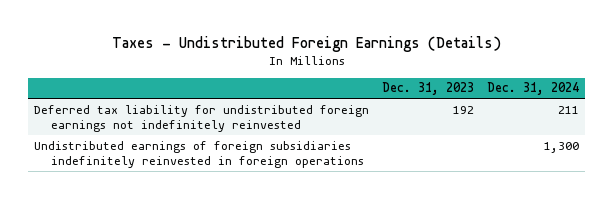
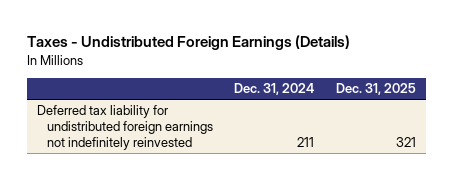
[382,82,475,96] Dec. 31, 2023 -> none
none -> [335,83,416,96] Dec. 31, 2025
[34,140,364,169] Undistributed earnings of foreign subsidiaries indefinitely reinvested in foreign operations -> none

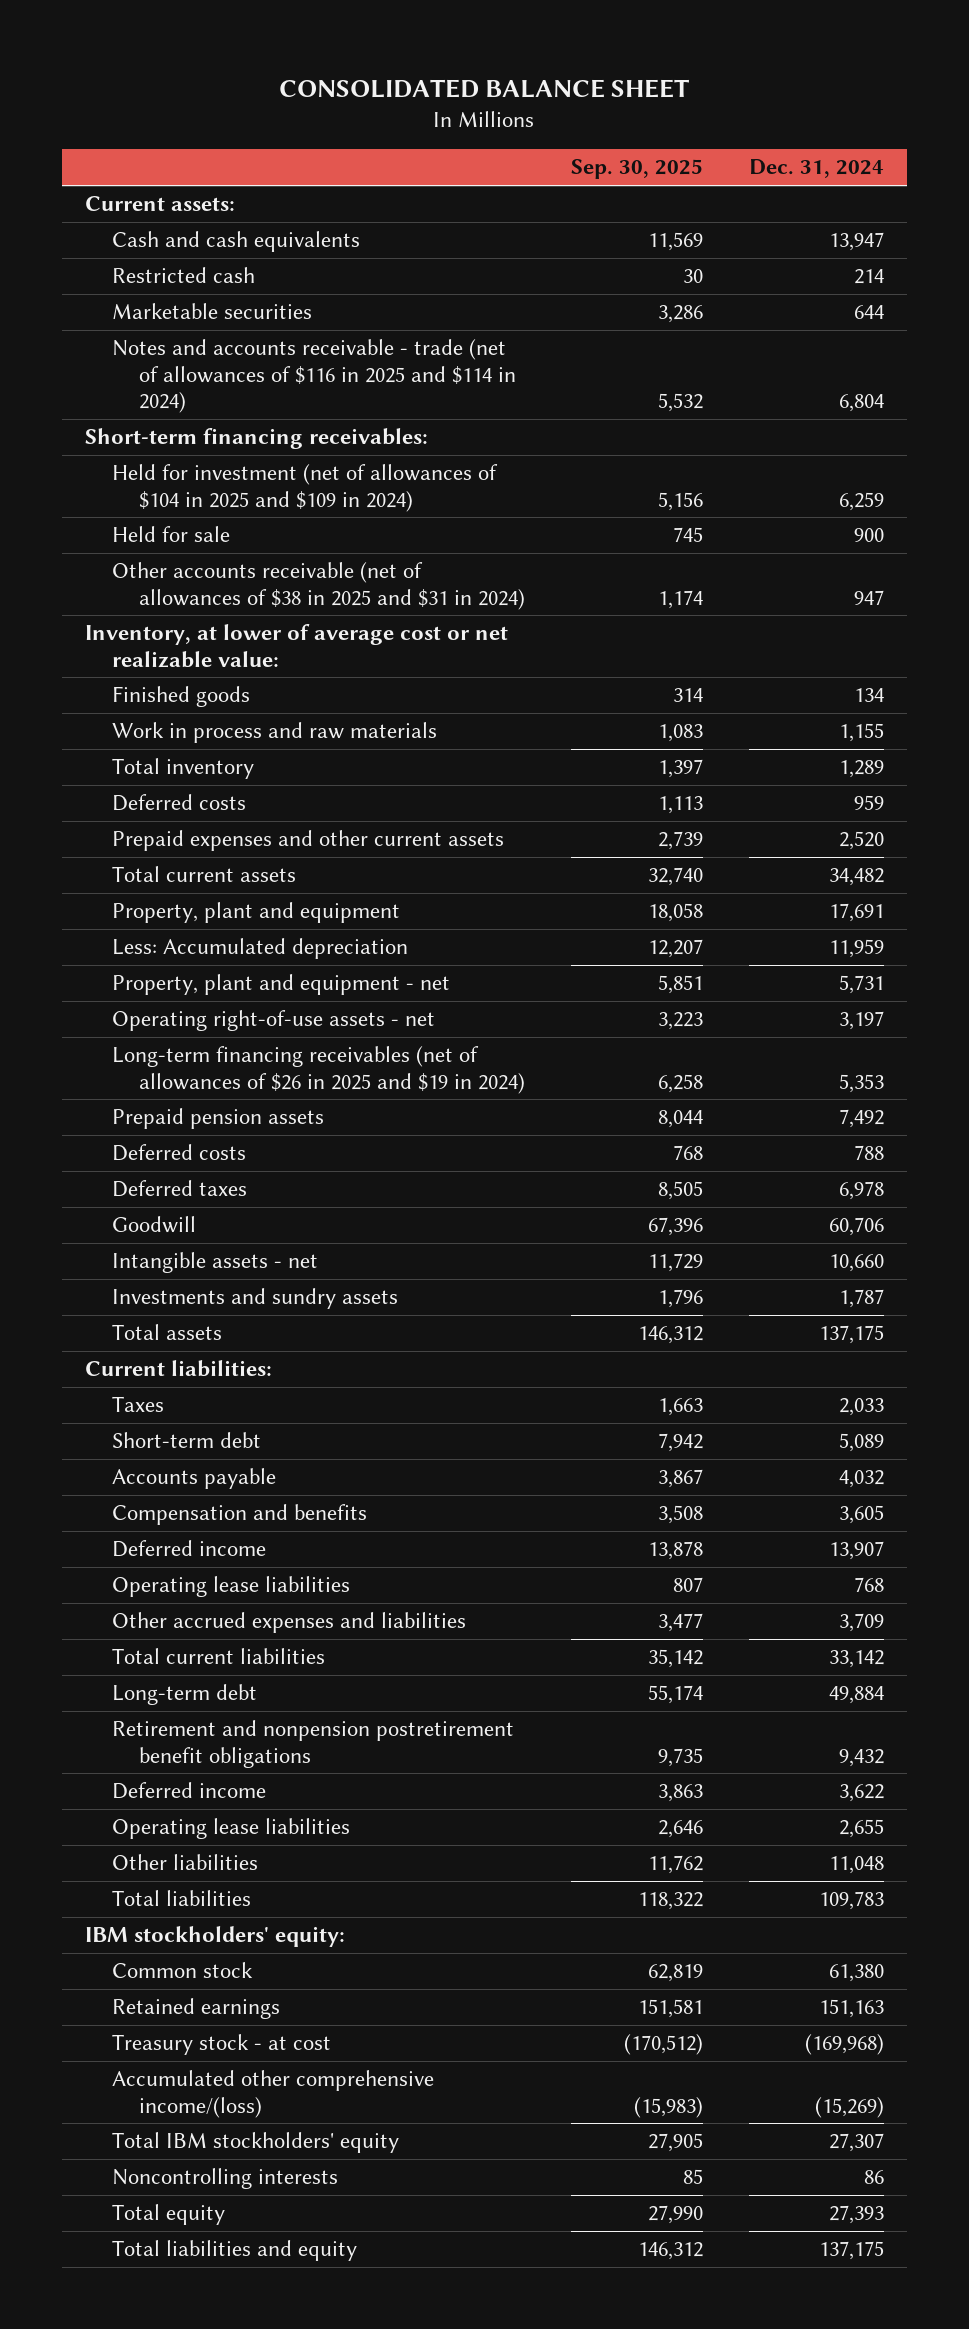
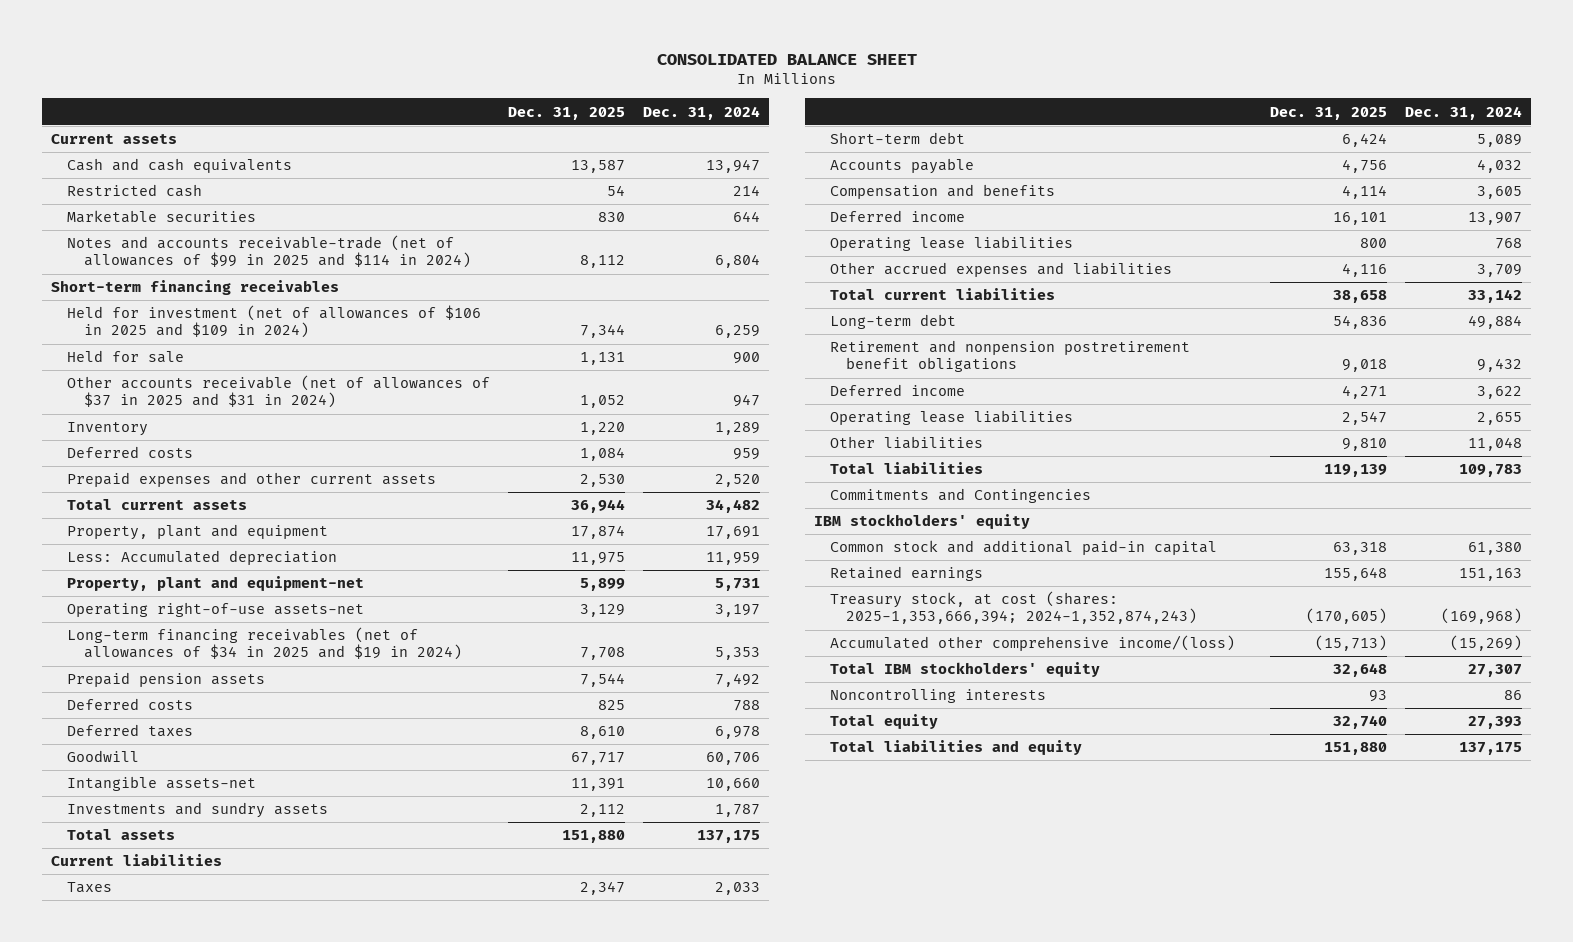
[570,159,703,180] Sep. 30, 2025 -> none
none -> [508,106,626,120] Dec. 31, 2025
[84,196,235,212] Current assets: -> [51,134,178,145] Current assets
[111,339,516,414] Notes and accounts receivable - trade (net of allowances of $116 in 2025 and $114 in 2024) -> [67,235,471,269] Notes and accounts receivable-trade (net of allowances of $99 in 2025 and $114 in 2024)
[84,428,428,450] Short-term financing receivables: -> [51,280,340,296] Short-term financing receivables
[111,464,498,512] Held for investment (net of allowances of $104 in 2025 and $109 in 2024) -> [67,305,482,339] Held for investment (net of allowances of $106 in 2025 and $109 in 2024)
[84,624,508,668] Inventory, at lower of average cost or net realizable value: -> none
[111,686,250,708] Finished goods -> none
[111,722,437,744] Work in process and raw materials -> none
[111,562,525,610] Other accounts receivable (net of allowances of $38 in 2025 and $31 in 2024) -> [67,375,491,409] Other accounts receivable (net of allowances of $37 in 2025 and $31 in 2024)
[111,758,254,780] Total inventory -> [67,422,149,437] Inventory
[111,974,450,996] Property, plant and equipment - net -> [67,576,365,592] Property, plant and equipment-net
[111,1010,435,1032] Operating right-of-use assets - net -> [67,602,365,618] Operating right-of-use assets-net
[111,1046,525,1094] Long-term financing receivables (net of allowances of $26 in 2025 and $19 in 2024) -> [67,627,462,661] Long-term financing receivables (net of allowances of $34 in 2025 and $19 in 2024)
[111,1252,318,1274] Intangible assets - net -> [67,776,257,792] Intangible assets-net
[84,1360,272,1378] Current liabilities: -> [51,854,223,867] Current liabilities
none -> [829,488,1091,504] Commitments and Contingencies
[84,1926,345,1948] IBM stockholders' equity: -> [813,514,1030,530] IBM stockholders' equity
[111,1962,253,1979] Common stock -> [829,540,1217,556] Common stock and additional paid-in capital
[111,2034,331,2056] Treasury stock - at cost -> [829,591,1197,625] Treasury stock, at cost (shares: 2025-1,353,666,394; 2024-1,352,874,243)

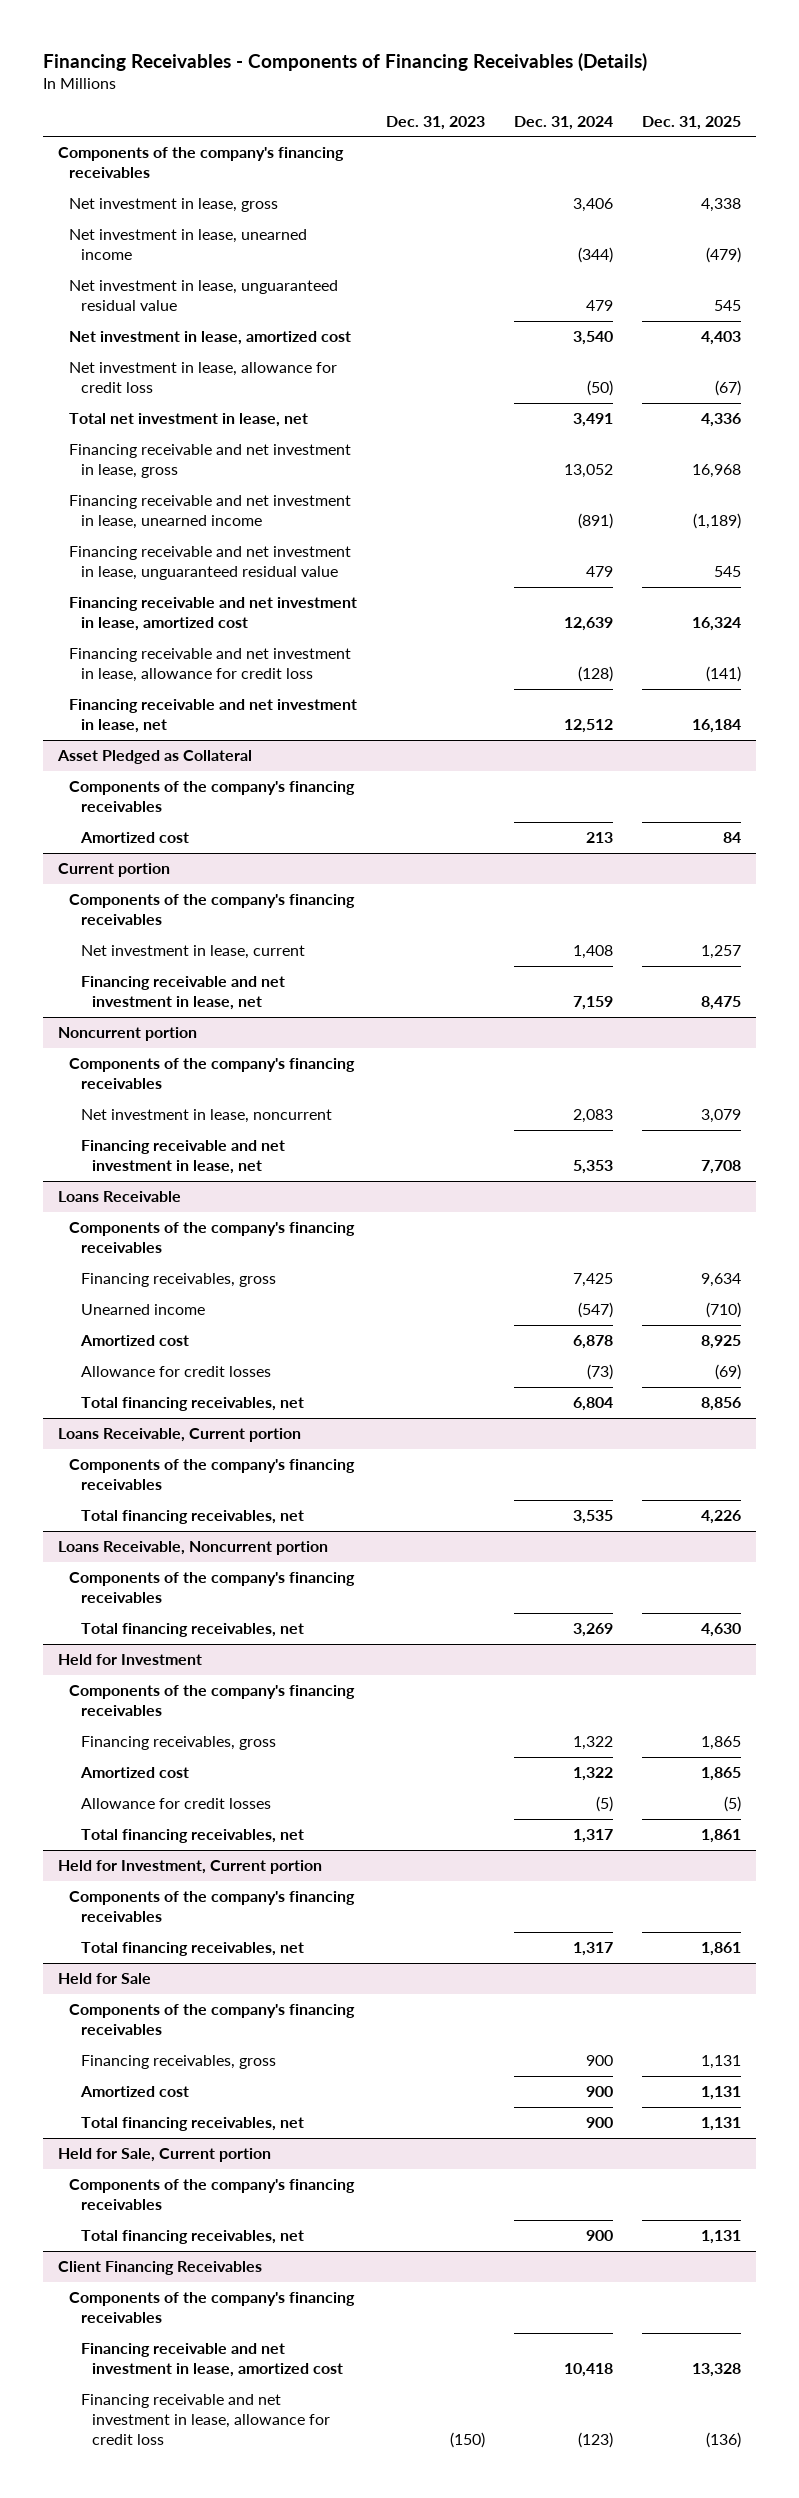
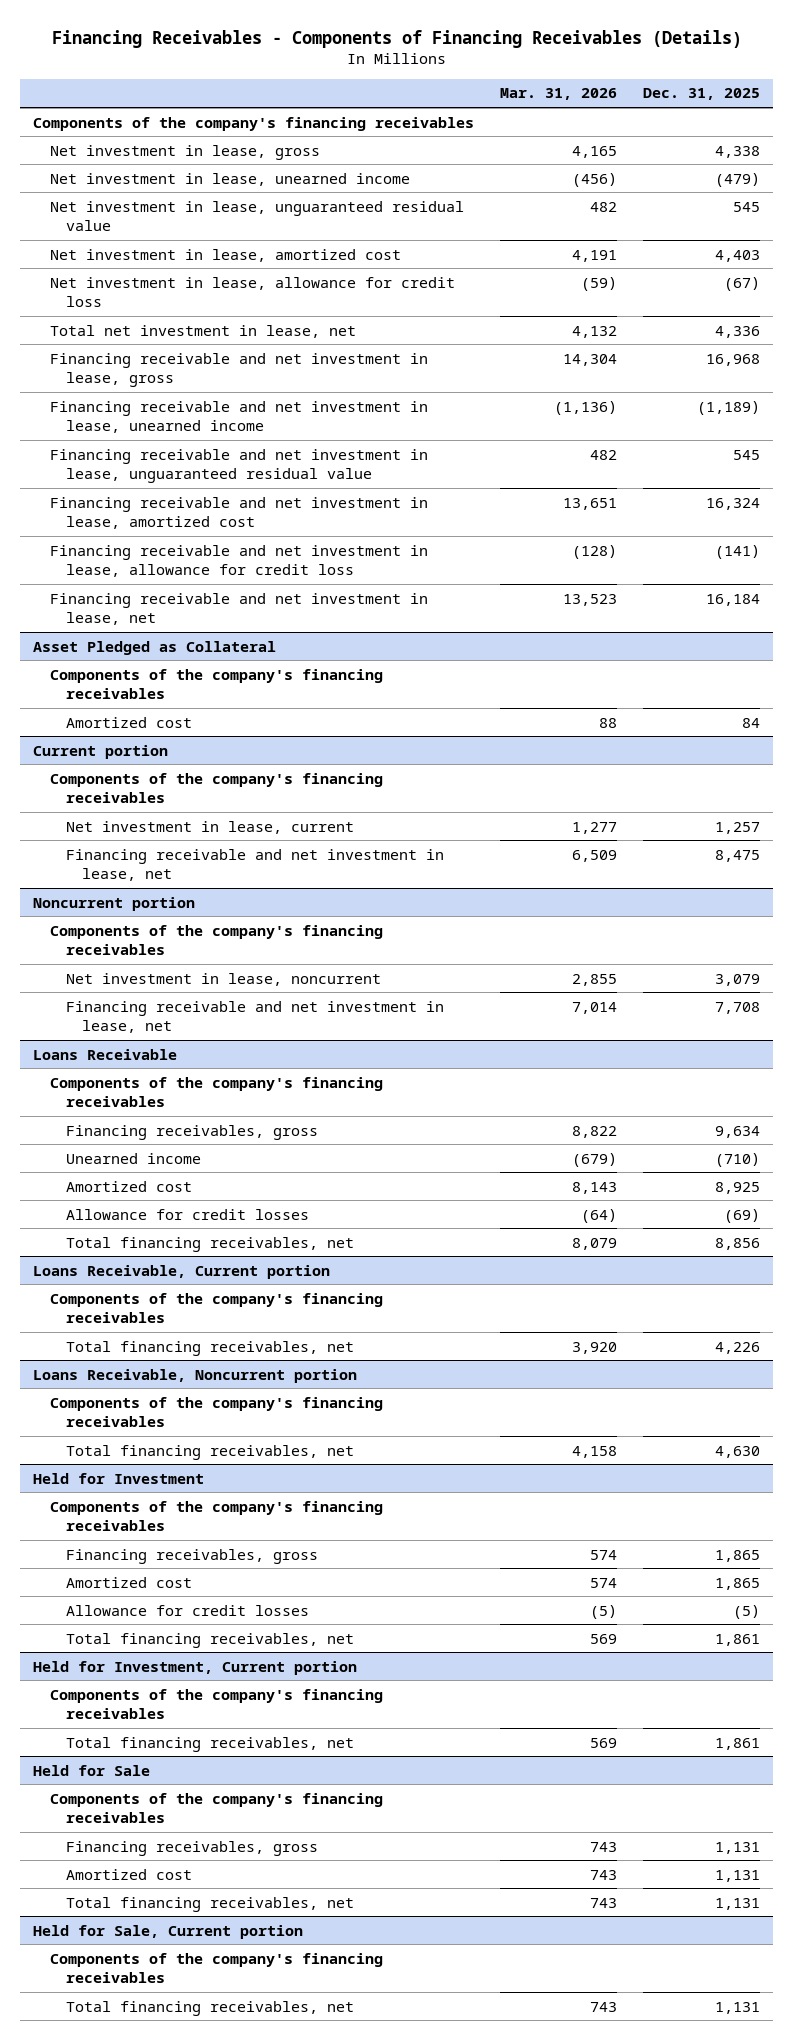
[386,115,486,130] Dec. 31, 2023 -> none
[514,115,614,130] Dec. 31, 2024 -> none
none -> [500,88,618,101] Mar. 31, 2026
[57,2261,262,2276] Client Financing Receivables -> none
[69,2292,356,2324] Components of the company's financing receivables -> none
[80,2343,344,2378] Financing receivable and net investment in lease, amortized cost -> none
[80,2394,331,2446] Financing receivable and net investment in lease, allowance for credit loss -> none

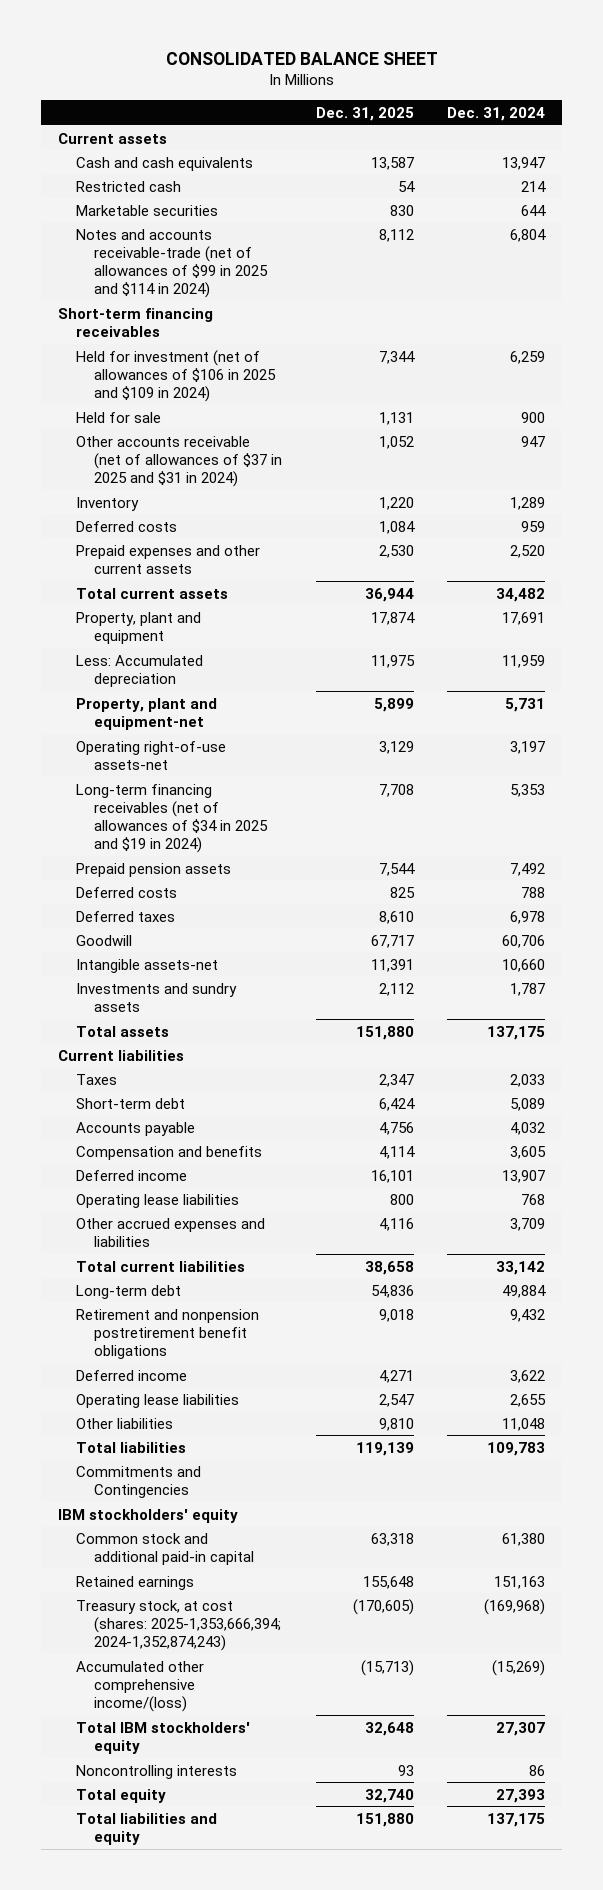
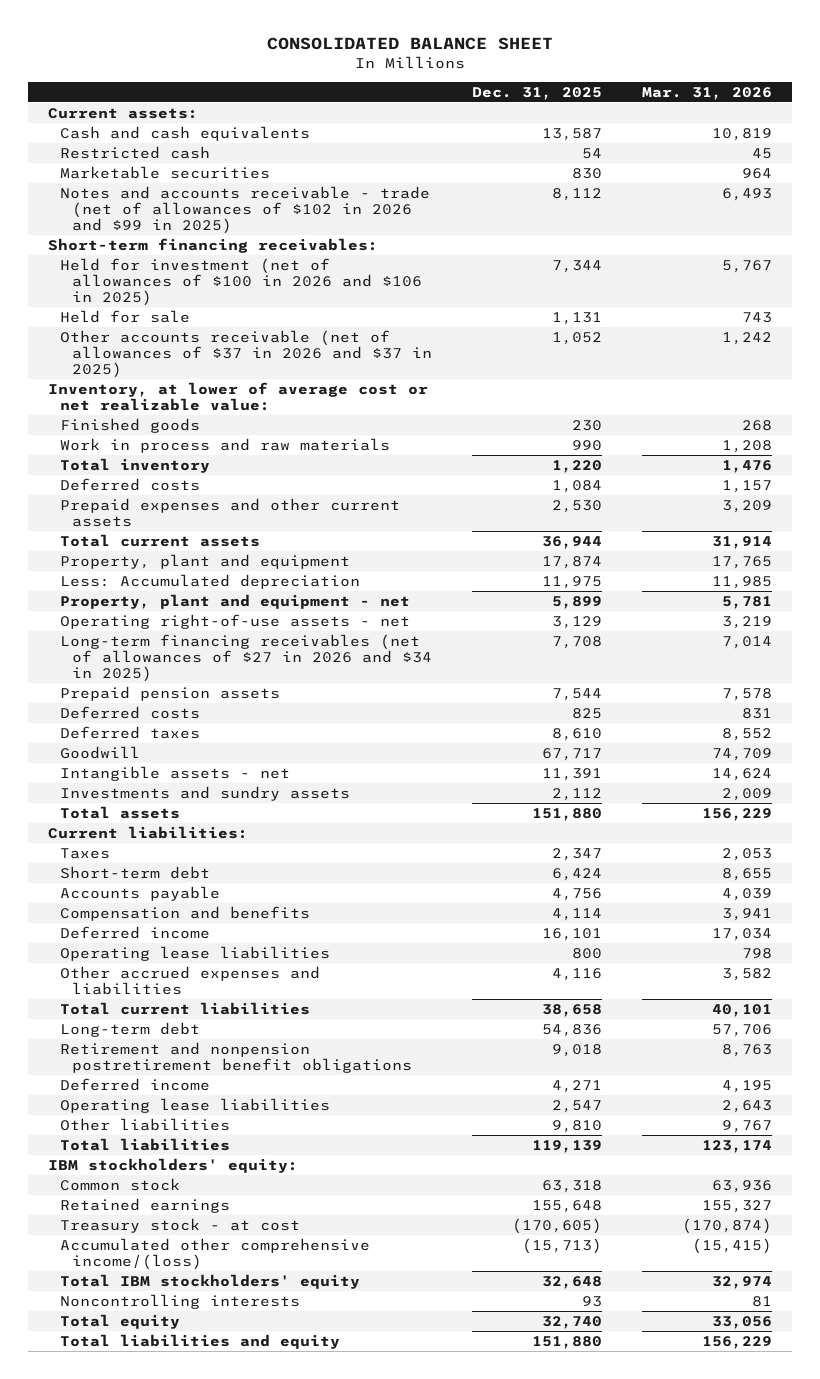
[447,106,546,121] Dec. 31, 2024 -> none
none -> [642,86,773,100] Mar. 31, 2026
[58,132,168,144] Current assets -> [47,107,198,119] Current assets:
[76,228,269,298] Notes and accounts receivable-trade (net of allowances of $99 in 2025 and $114 in 2024) -> [59,185,430,235] Notes and accounts receivable - trade (net of allowances of $102 in 2026 and $99 in 2025)
[58,307,214,337] Short-term financing receivables -> [47,237,378,253] Short-term financing receivables:
[76,349,277,402] Held for investment (net of allowances of $106 in 2025 and $109 in 2024) -> [59,257,422,307] Held for investment (net of allowances of $100 in 2026 and $106 in 2025)
[76,435,283,487] Other accounts receivable (net of allowances of $37 in 2025 and $31 in 2024) -> [59,329,432,379] Other accounts receivable (net of allowances of $37 in 2026 and $37 in 2025)
none -> [47,381,428,411] Inventory, at lower of average cost or net realizable value:
none -> [59,417,200,433] Finished goods
none -> [59,437,390,453] Work in process and raw materials
[76,496,140,511] Inventory -> [59,457,210,473] Total inventory
[76,697,218,730] Property, plant and equipment-net -> [59,593,410,609] Property, plant and equipment - net
[76,740,227,770] Operating right-of-use assets-net -> [59,613,410,629] Operating right-of-use assets - net
[76,783,269,853] Long-term financing receivables (net of allowances of $34 in 2025 and $19 in 2024) -> [59,633,432,683] Long-term financing receivables (net of allowances of $27 in 2026 and $34 in 2025)
[76,958,219,973] Intangible assets-net -> [59,765,290,781] Intangible assets - net
[58,1049,185,1061] Current liabilities -> [47,825,248,839] Current liabilities:
[76,1465,202,1498] Commitments and Contingencies -> none
[58,1508,239,1523] IBM stockholders' equity -> [47,1157,298,1173] IBM stockholders' equity:
[76,1532,255,1565] Common stock and additional paid-in capital -> [59,1177,180,1191] Common stock
[76,1599,282,1651] Treasury stock, at cost (shares: 2025-1,353,666,394; 2024-1,352,874,243) -> [59,1217,300,1233] Treasury stock - at cost

